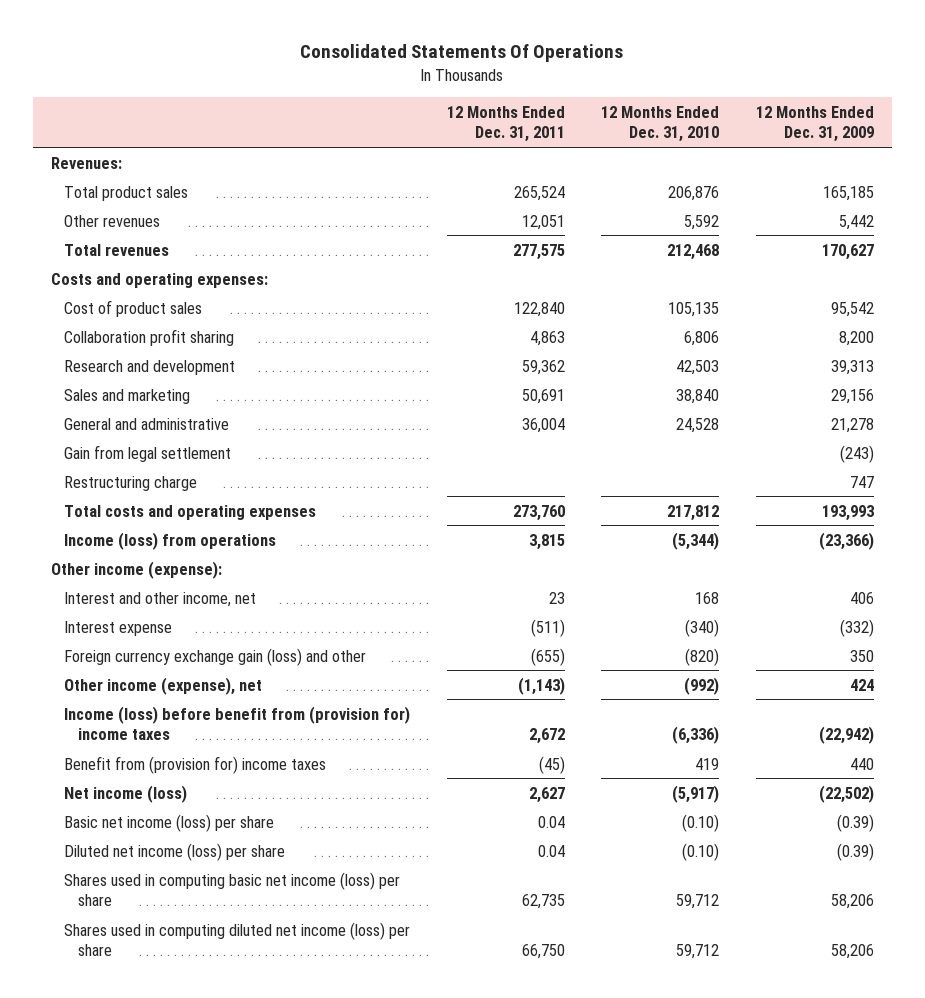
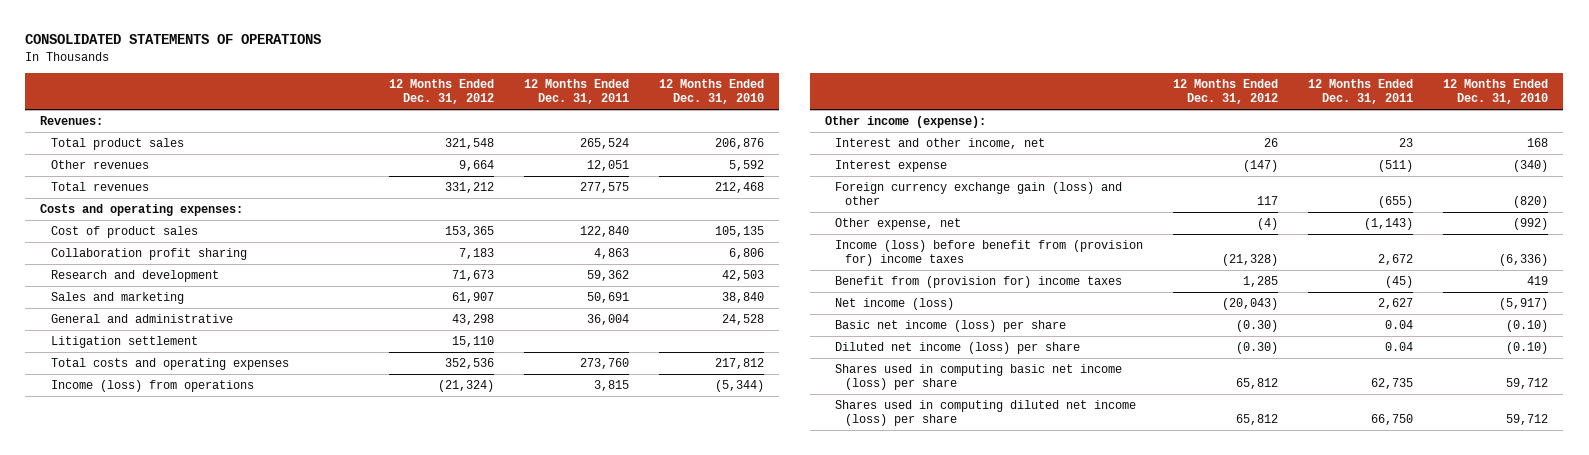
[300,44,624,63] Consolidated Statements Of Operations -> [25,34,322,45] CONSOLIDATED STATEMENTS OF OPERATIONS
[755,105,874,143] 12 Months Ended Dec. 31, 2009 -> none
none -> [388,78,494,105] 12 Months Ended Dec. 31, 2012
[64,475,198,491] Restructuring charge -> none
[64,444,232,462] Gain from legal settlement -> [50,336,198,349] Litigation settlement
[64,676,263,695] Other income (expense), net -> [834,218,961,231] Other expense, net

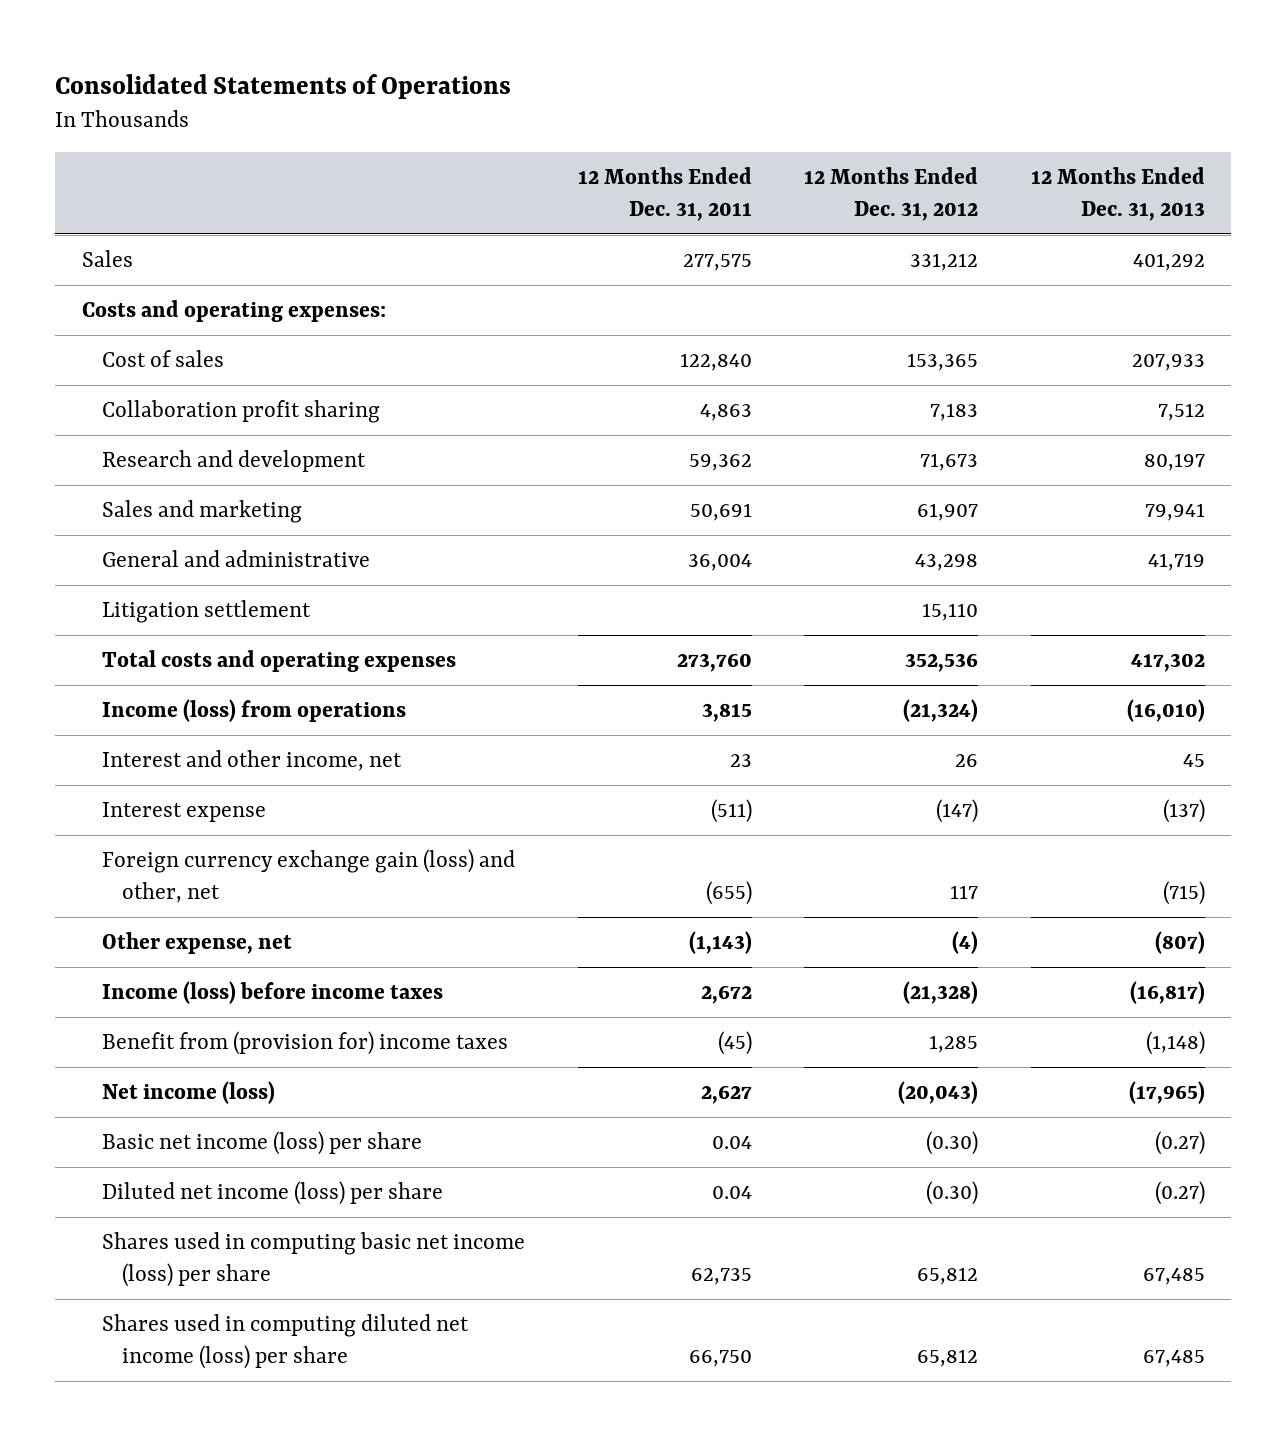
[25,34,322,45] CONSOLIDATED STATEMENTS OF OPERATIONS -> [55,73,512,99] Consolidated Statements of Operations
[659,78,765,105] 12 Months Ended Dec. 31, 2010 -> none
none -> [1031,166,1206,222] 12 Months Ended Dec. 31, 2013
[40,116,104,126] Revenues: -> none
[50,138,184,151] Total product sales -> none
[50,160,149,170] Other revenues -> none
[50,182,149,192] Total revenues -> [81,249,133,267] Sales
[50,226,198,239] Cost of product sales -> [101,349,224,367] Cost of sales
[824,116,986,129] Other income (expense): -> none
[834,182,1122,206] Foreign currency exchange gain (loss) and other -> [101,848,515,904] Foreign currency exchange gain (loss) and other, net
[834,240,1143,267] Income (loss) before benefit from (provision for) income taxes -> [101,980,443,1004] Income (loss) before income taxes

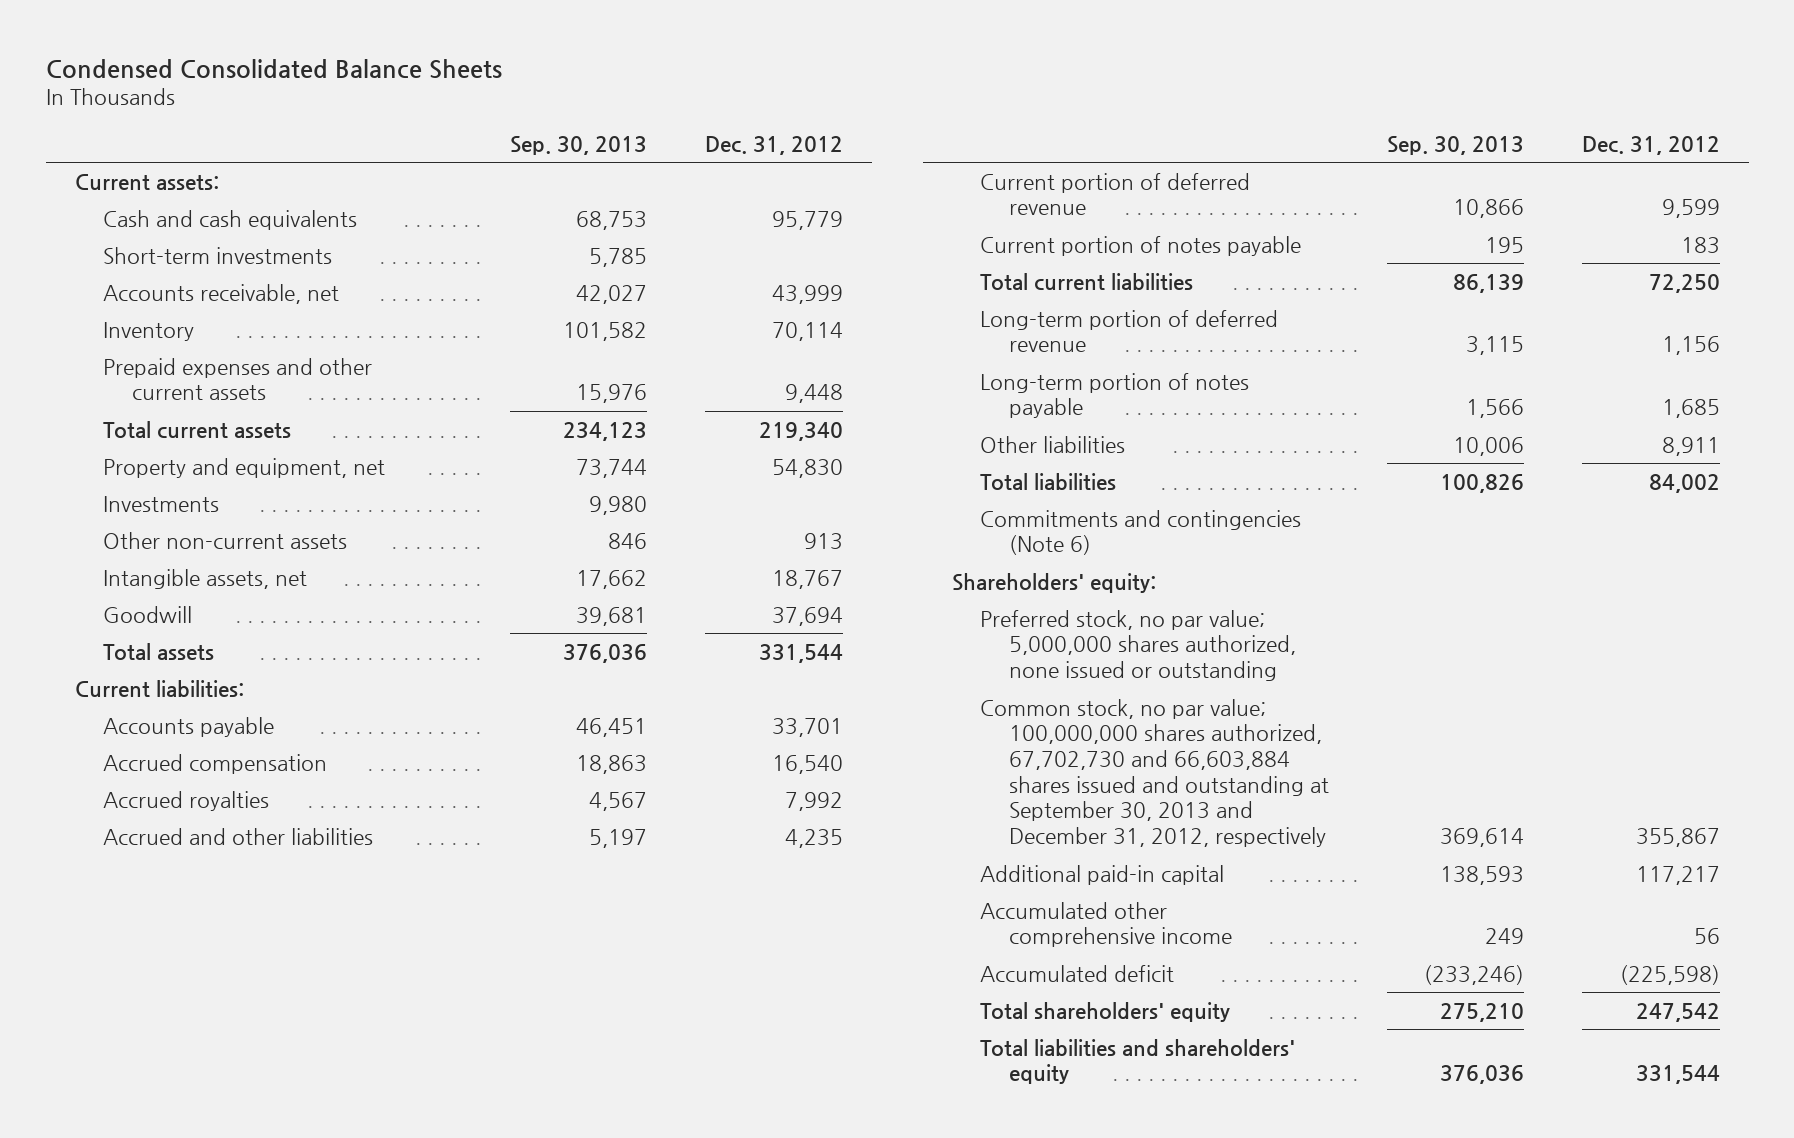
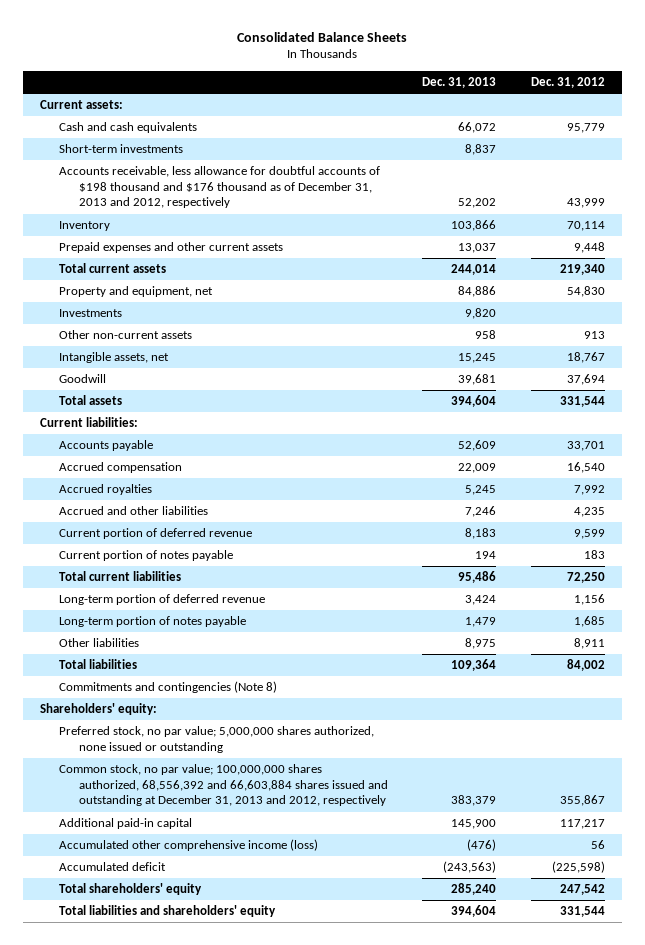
[45,59,502,80] Condensed Consolidated Balance Sheets -> [237,31,408,42] Consolidated Balance Sheets
[509,135,647,155] Sep. 30, 2013 -> none
none -> [422,76,497,88] Dec. 31, 2013
[103,283,340,304] Accounts receivable, net -> [59,166,381,209] Accounts receivable, less allowance for doubtful accounts of $198 thousand and $176 thousand as of December 31, 2013 and 2012, respectively
[980,509,1302,556] Commitments and contingencies (Note 6) -> [59,681,278,694] Commitments and contingencies (Note 8)
[980,698,1329,847] Common stock, no par value; 100,000,000 shares authorized, 67,702,730 and 66,603,884 shares issued and outstanding at September 30, 2013 and December 31, 2012, respectively -> [59,764,389,807] Common stock, no par value; 100,000,000 shares authorized, 68,556,392 and 66,603,884 shares issued and outstanding at December 31, 2013 and 2012, respectively
[980,901,1232,948] Accumulated other comprehensive income -> [59,839,319,852] Accumulated other comprehensive income (loss)

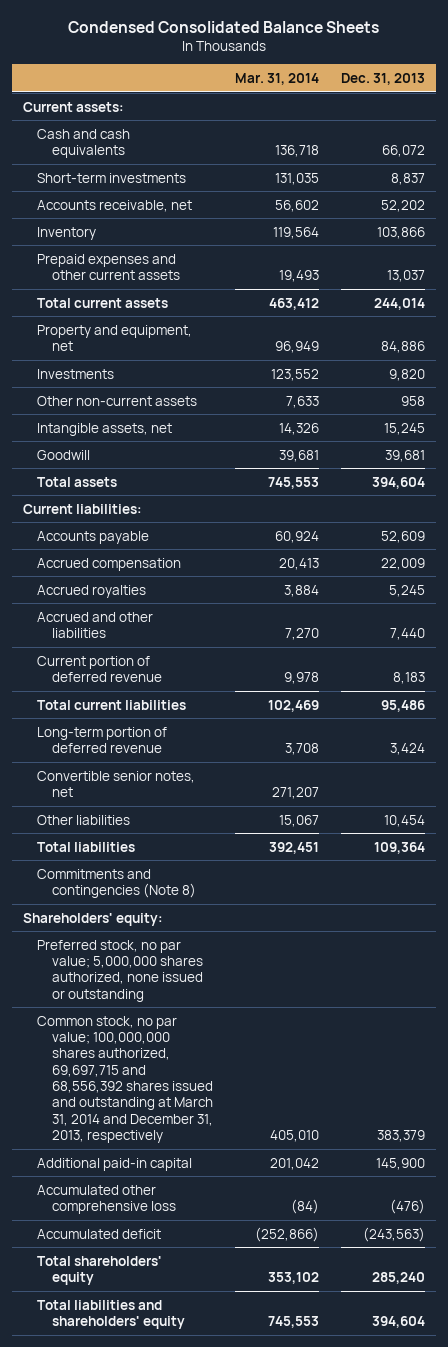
[237,31,408,42] Consolidated Balance Sheets -> [67,20,379,33] Condensed Consolidated Balance Sheets
[530,76,605,88] Dec. 31, 2012 -> none
none -> [235,72,320,85] Mar. 31, 2014
[59,166,381,209] Accounts receivable, less allowance for doubtful accounts of $198 thousand and $176 thousand as of December 31, 2013 and 2012, respectively -> [37,199,193,212] Accounts receivable, net
[465,506,497,518] 7,246 -> [390,627,426,640] 7,440
[59,550,234,562] Current portion of notes payable -> none
[59,616,247,628] Long-term portion of notes payable -> none
none -> [37,770,196,797] Convertible senior notes, net
[465,638,497,650] 8,975 -> [384,814,426,827] 10,454
[59,764,389,807] Common stock, no par value; 100,000,000 shares authorized, 68,556,392 and 66,603,884 shares issued and outstanding at December 31, 2013 and 2012, respectively -> [37,1015,213,1144] Common stock, no par value; 100,000,000 shares authorized, 69,697,715 and 68,556,392 shares issued and outstanding at March 31, 2014 and December 31, 2013, respectively
[59,839,319,852] Accumulated other comprehensive income (loss) -> [37,1184,176,1214] Accumulated other comprehensive loss

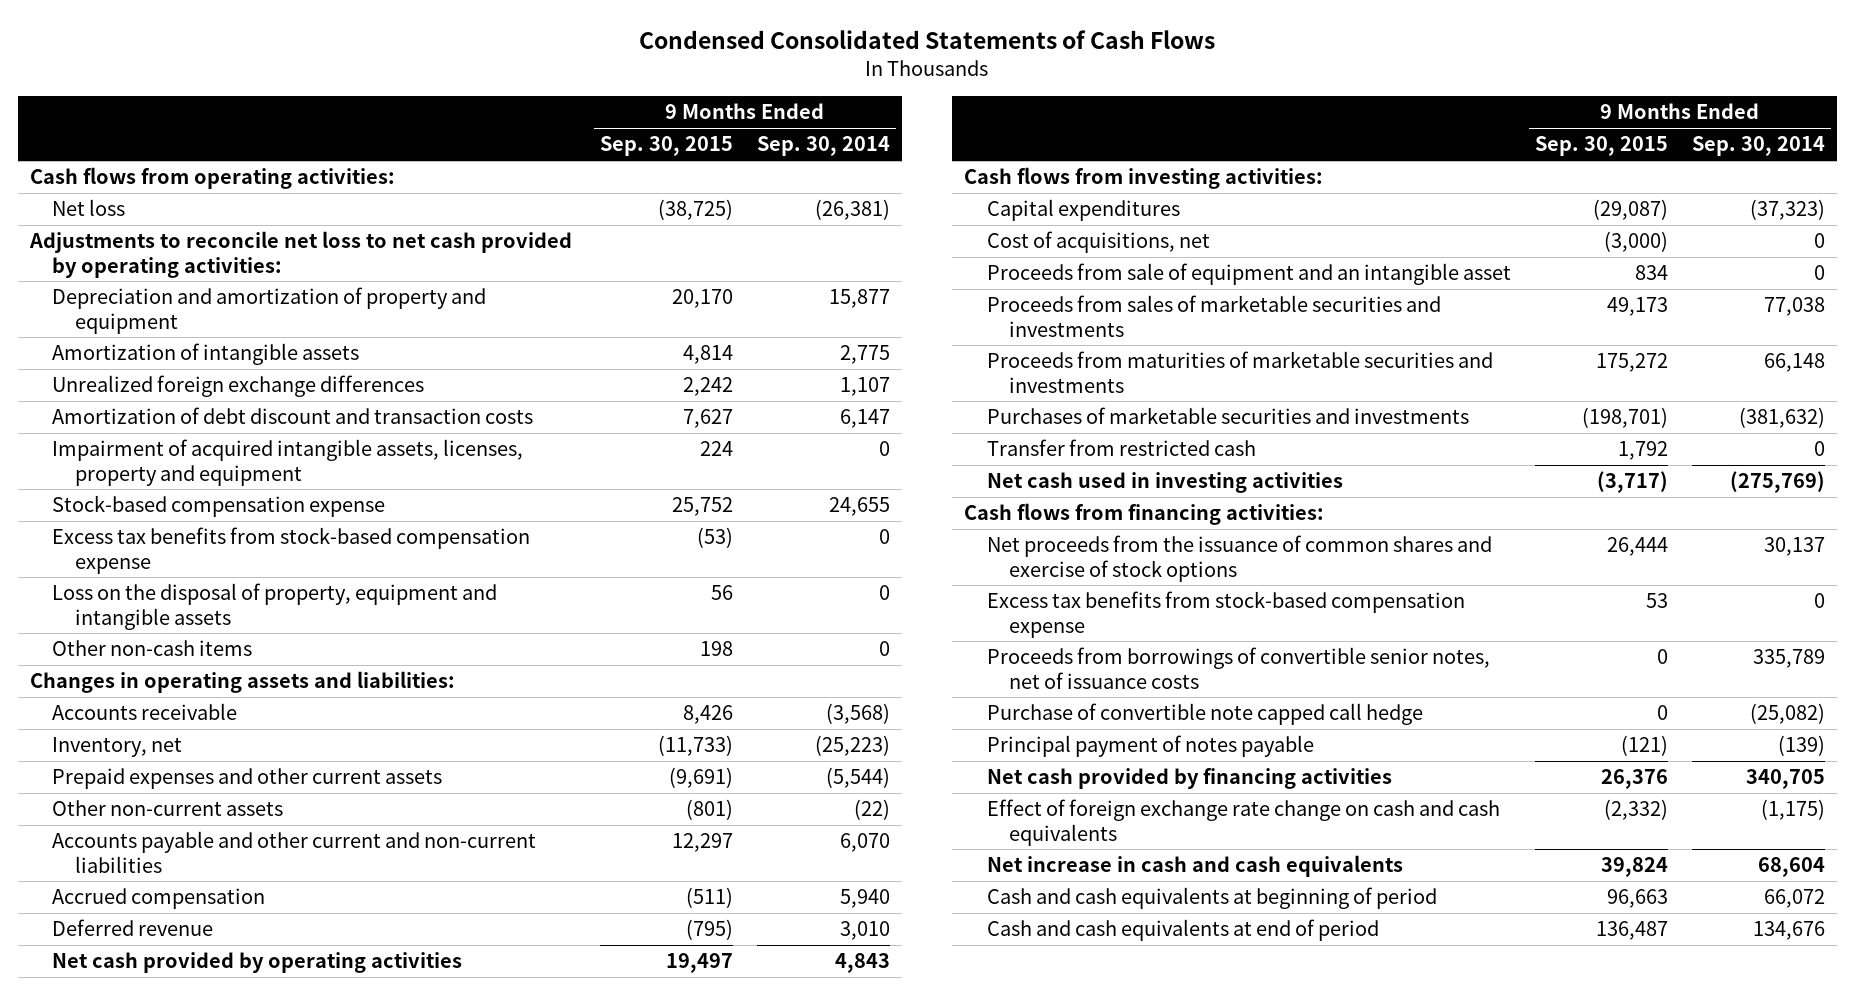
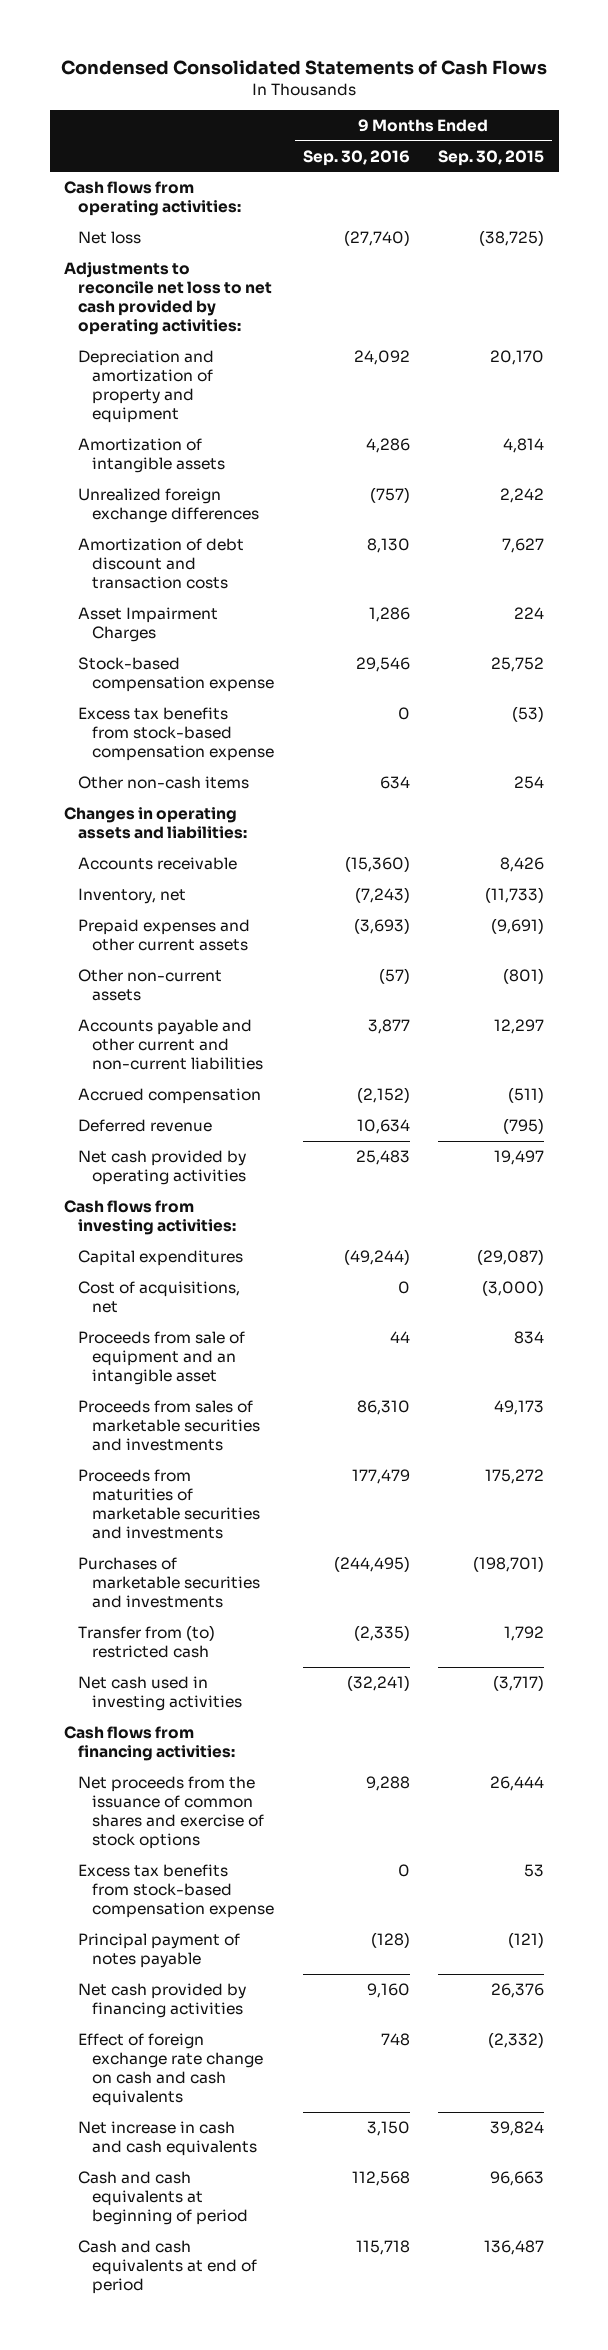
[757,136,891,157] Sep. 30, 2014 -> none
none -> [302,149,410,166] Sep. 30, 2016
[52,439,524,486] Impairment of acquired intangible assets, licenses, property and equipment -> [77,606,218,642] Asset Impairment Charges
[52,583,498,630] Loss on the disposal of property, equipment and intangible assets -> none
[700,641,734,657] 198 -> [514,775,545,789] 254
[986,439,1256,457] Transfer from restricted cash -> [77,1624,215,1658] Transfer from (to) restricted cash
[986,647,1490,689] Proceeds from borrowings of convertible senior notes, net of issuance costs -> none
[986,703,1423,726] Purchase of convertible note capped call hedge -> none

